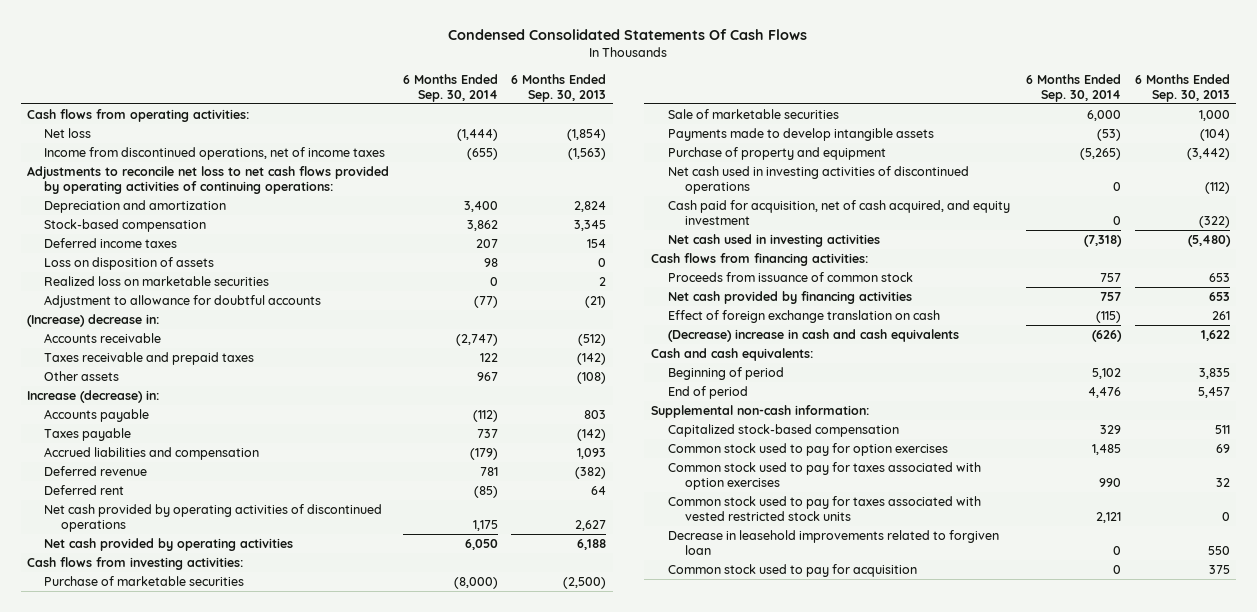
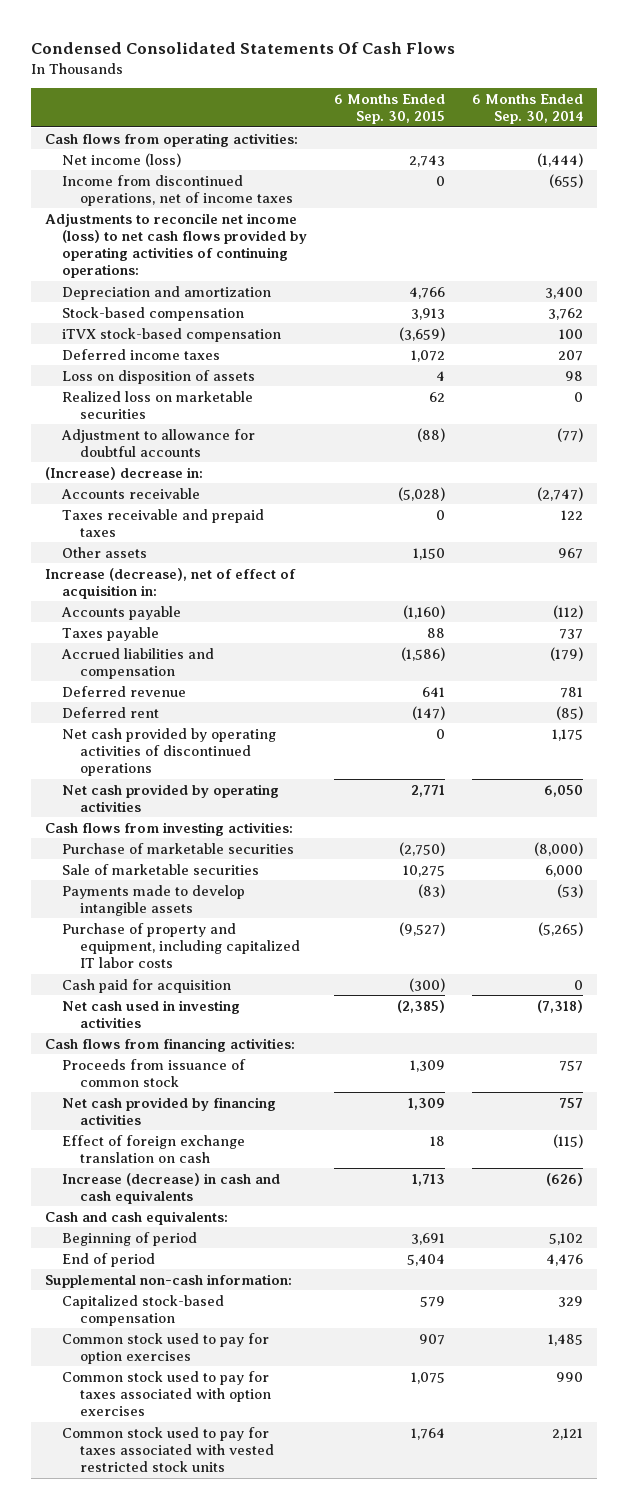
[511,73,607,102] 6 Months Ended Sep. 30, 2013 -> none
none -> [334,93,446,125] 6 Months Ended Sep. 30, 2015
[44,127,92,138] Net loss -> [62,152,182,167] Net income (loss)
[27,165,390,195] Adjustments to reconcile net loss to net cash flows provided by operating activities of continuing operations: -> [44,212,308,279] Adjustments to reconcile net income (loss) to net cash flows provided by operating activities of continuing operations:
[466,219,498,231] 3,862 -> [548,307,584,320] 3,762
none -> [62,327,282,342] iTVX stock-based compensation
[27,389,160,403] Increase (decrease) in: -> [44,567,296,599] Increase (decrease), net of effect of acquisition in:
[667,165,969,195] Net cash used in investing activities of discontinued operations -> none
[667,146,886,160] Purchase of property and equipment -> [62,922,300,969] Purchase of property and equipment, including capitalized IT labor costs
[667,199,1010,226] Cash paid for acquisition, net of cash acquired, and equity investment -> [62,978,232,993] Cash paid for acquisition
[667,328,959,342] (Decrease) increase in cash and cash equivalents -> [62,1172,281,1204] Increase (decrease) in cash and cash equivalents
[667,529,999,556] Decrease in leasehold improvements related to forgiven loan -> none
[667,563,917,577] Common stock used to pay for acquisition -> none

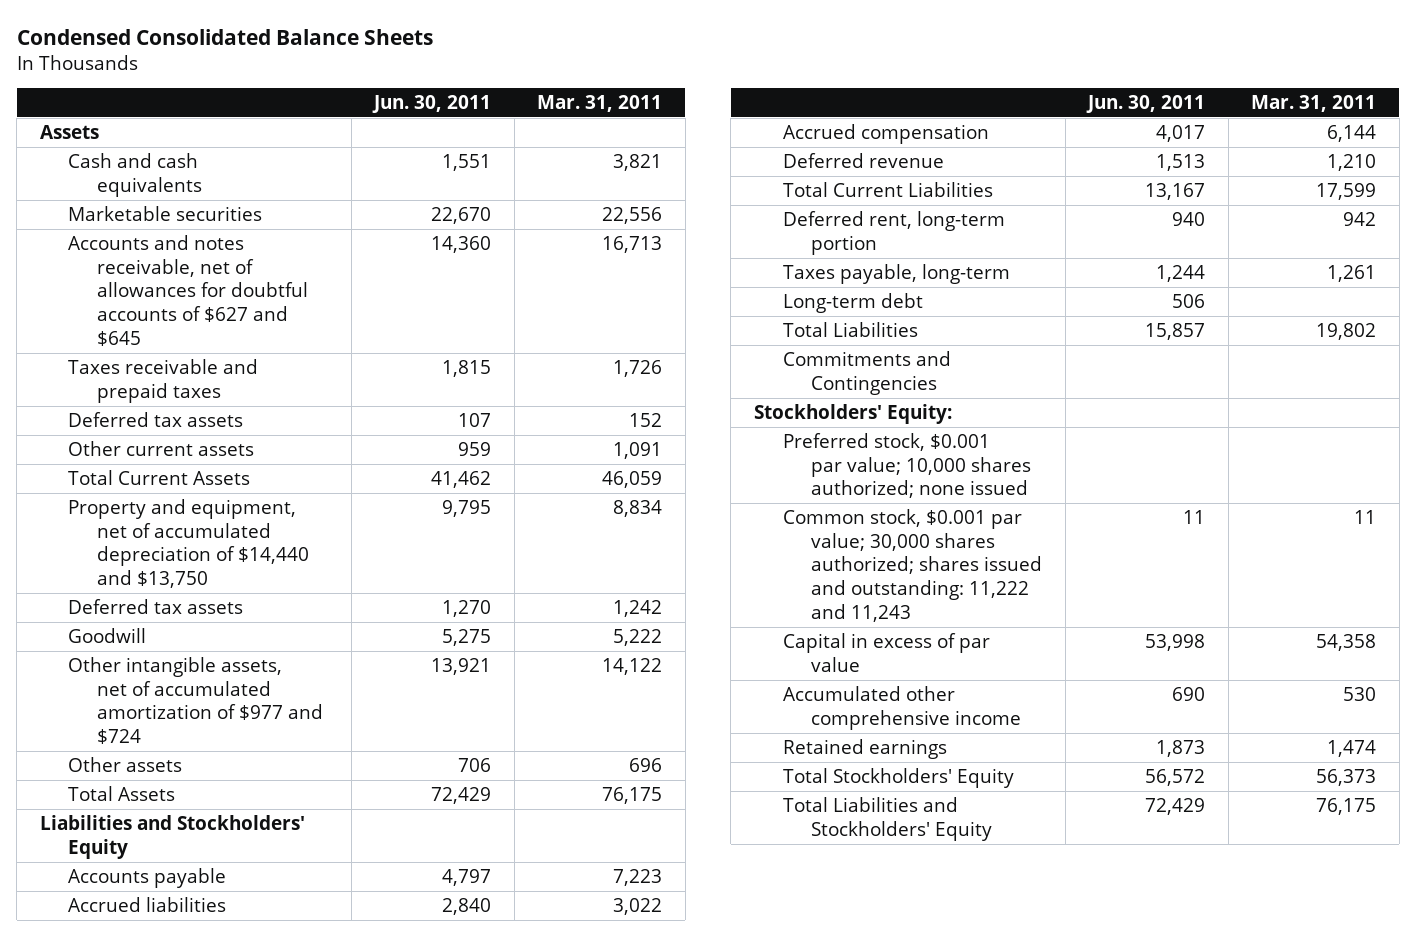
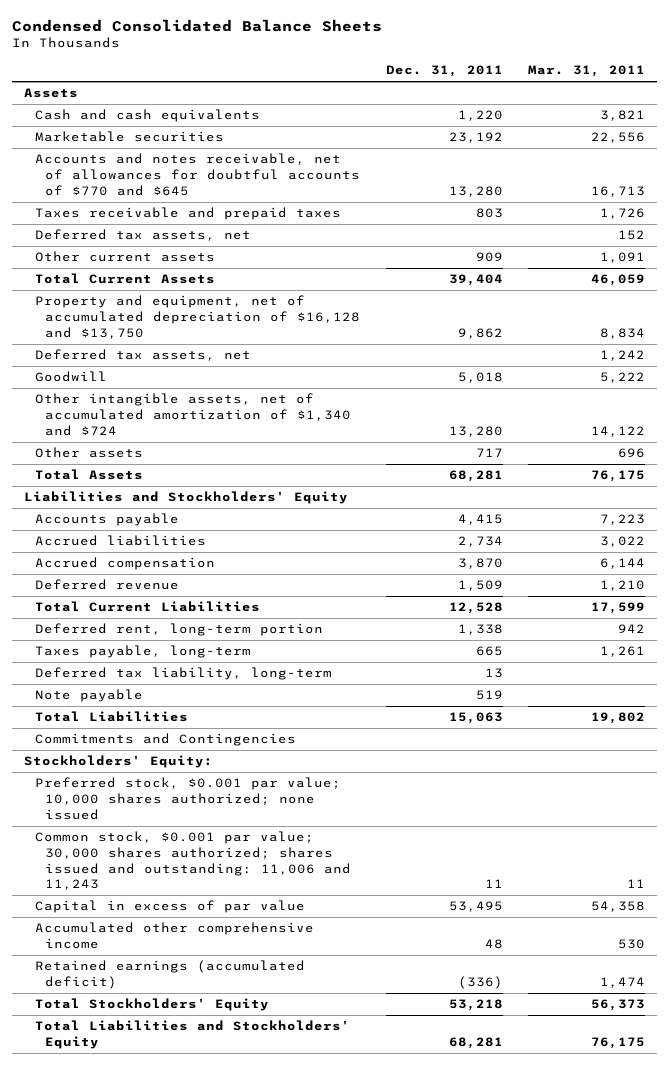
[372,94,492,113] Jun. 30, 2011 -> none
none -> [385,65,503,78] Dec. 31, 2011
[68,234,309,346] Accounts and notes receivable, net of allowances for doubtful accounts of $627 and $645 -> [34,153,361,196] Accounts and notes receivable, net of allowances for doubtful accounts of $770 and $645
[68,411,244,427] Deferred tax assets -> [34,229,251,242] Deferred tax assets, net
[68,498,310,589] Property and equipment, net of accumulated depreciation of $14,440 and $13,750 -> [34,295,361,339] Property and equipment, net of accumulated depreciation of $16,128 and $13,750
[68,598,244,614] Deferred tax assets -> [34,349,251,362] Deferred tax assets, net
[68,656,324,745] Other intangible assets, net of accumulated amortization of $977 and $724 -> [34,393,352,436] Other intangible assets, net of accumulated amortization of $1,340 and $724
[782,292,923,313] Long-term debt -> none
none -> [34,667,332,681] Deferred tax liability, long-term
none -> [34,689,143,703] Note payable
[782,508,1043,622] Common stock, $0.001 par value; 30,000 shares authorized; shares issued and outstanding: 11,222 and 11,243 -> [34,831,352,891] Common stock, $0.001 par value; 30,000 shares authorized; shares issued and outstanding: 11,006 and 11,243
[782,738,947,759] Retained earnings -> [34,960,305,990] Retained earnings (accumulated deficit)

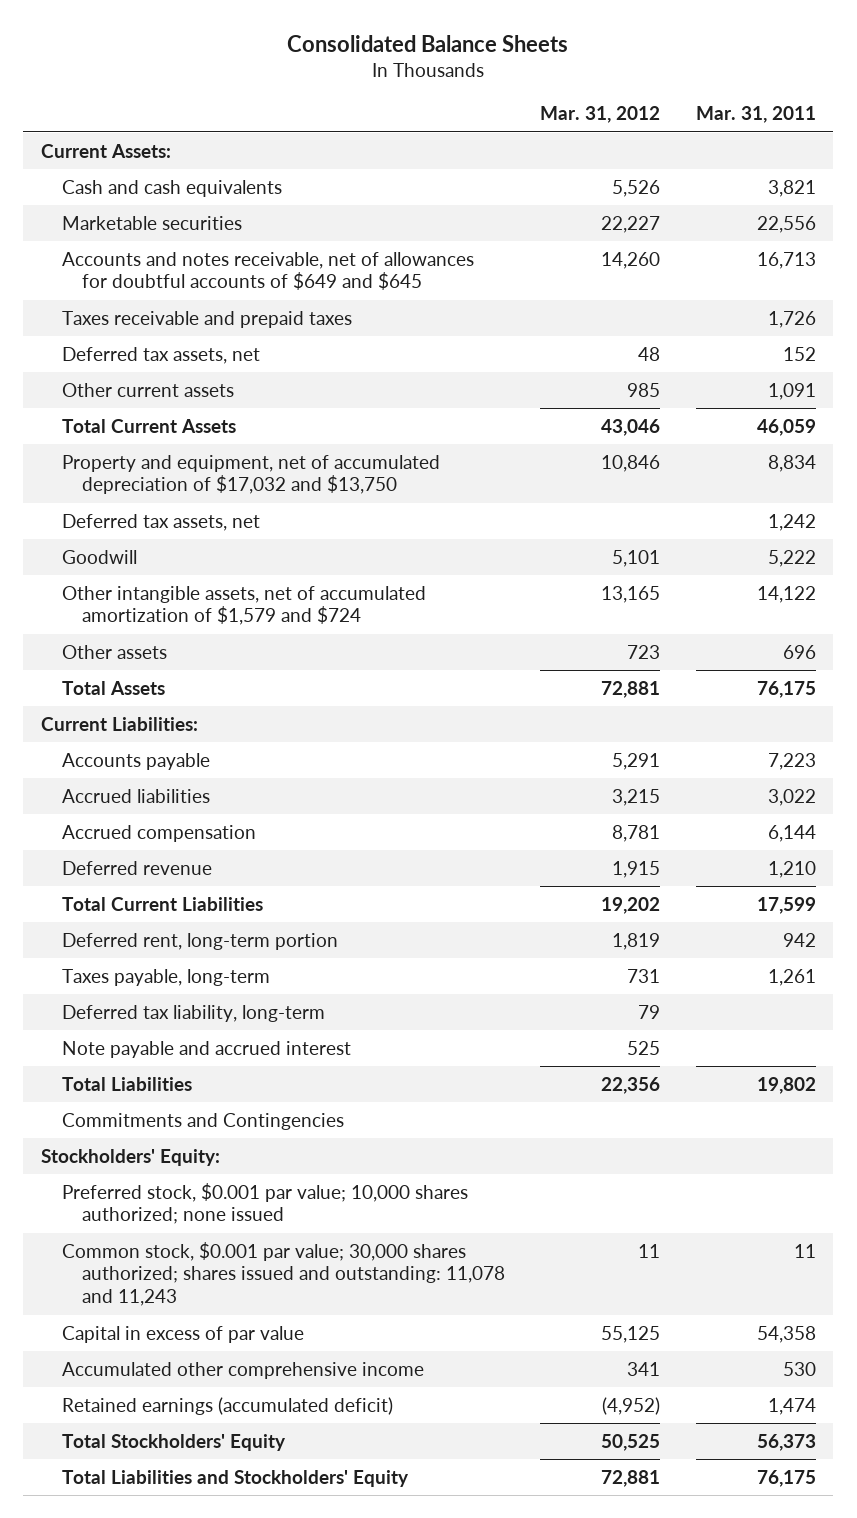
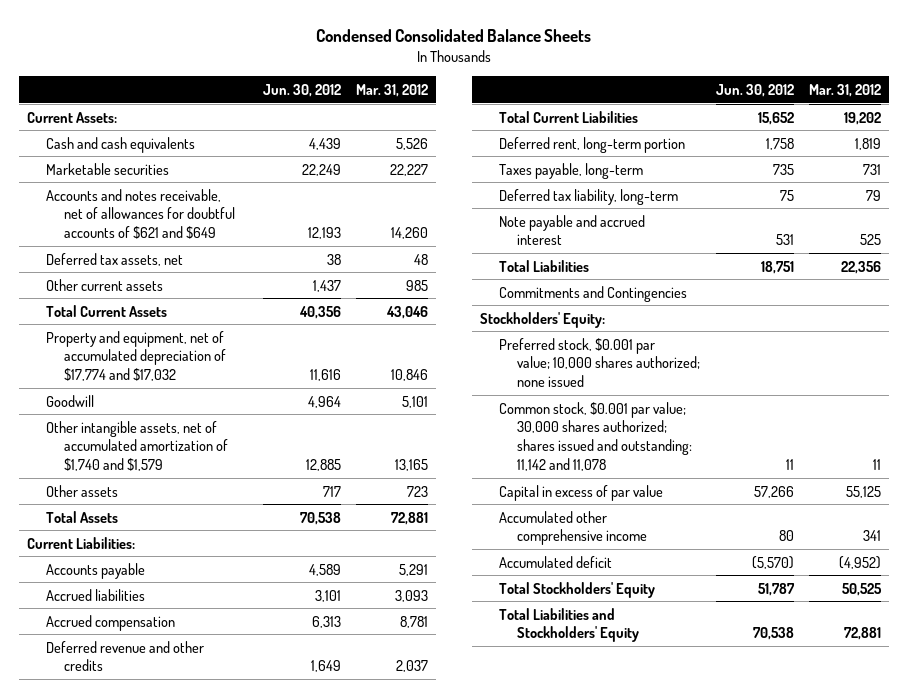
[287,35,569,53] Consolidated Balance Sheets -> [315,28,591,42] Condensed Consolidated Balance Sheets
[695,106,816,124] Mar. 31, 2011 -> none
none -> [262,83,341,97] Jun. 30, 2012
[61,310,352,328] Taxes receivable and prepaid taxes -> none
[61,251,474,291] Accounts and notes receivable, net of allowances for doubtful accounts of $649 and $645 -> [45,188,236,240] Accounts and notes receivable, net of allowances for doubtful accounts of $621 and $649
[61,513,260,531] Deferred tax assets, net -> none
[61,454,440,495] Property and equipment, net of accumulated depreciation of $17,032 and $13,750 -> [45,330,227,382] Property and equipment, net of accumulated depreciation of $17,774 and $17,032
[61,585,426,626] Other intangible assets, net of accumulated amortization of $1,579 and $724 -> [45,420,229,472] Other intangible assets, net of accumulated amortization of $1,740 and $1,579
[612,788,661,806] 3,215 -> [395,589,429,602] 3,093
[61,860,212,875] Deferred revenue -> none
none -> [45,640,204,672] Deferred revenue and other credits
[61,1241,506,1307] Common stock, $0.001 par value; 30,000 shares authorized; shares issued and outstanding: 11,078 and 11,243 -> [498,401,693,471] Common stock, $0.001 par value; 30,000 shares authorized; shares issued and outstanding: 11,142 and 11,078
[61,1396,393,1415] Retained earnings (accumulated deficit) -> [498,555,612,568] Accumulated deficit

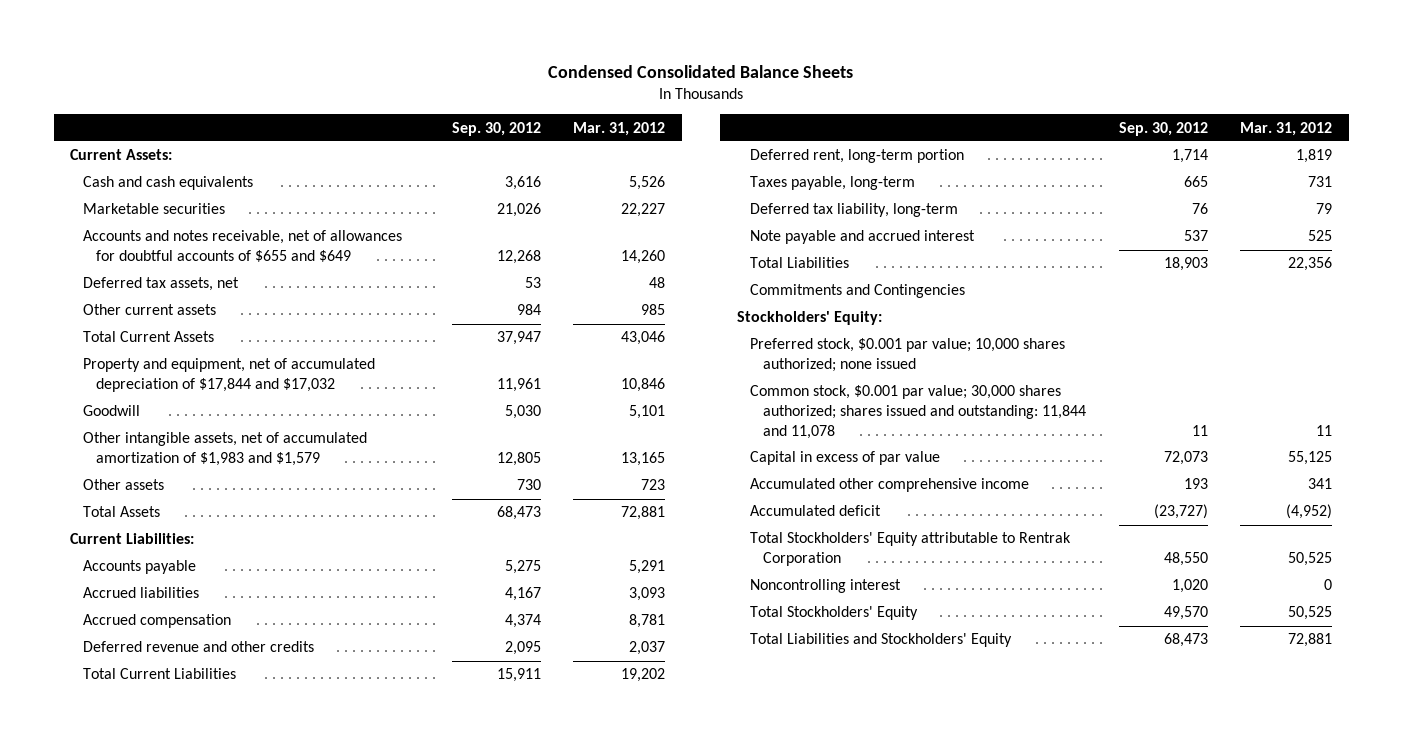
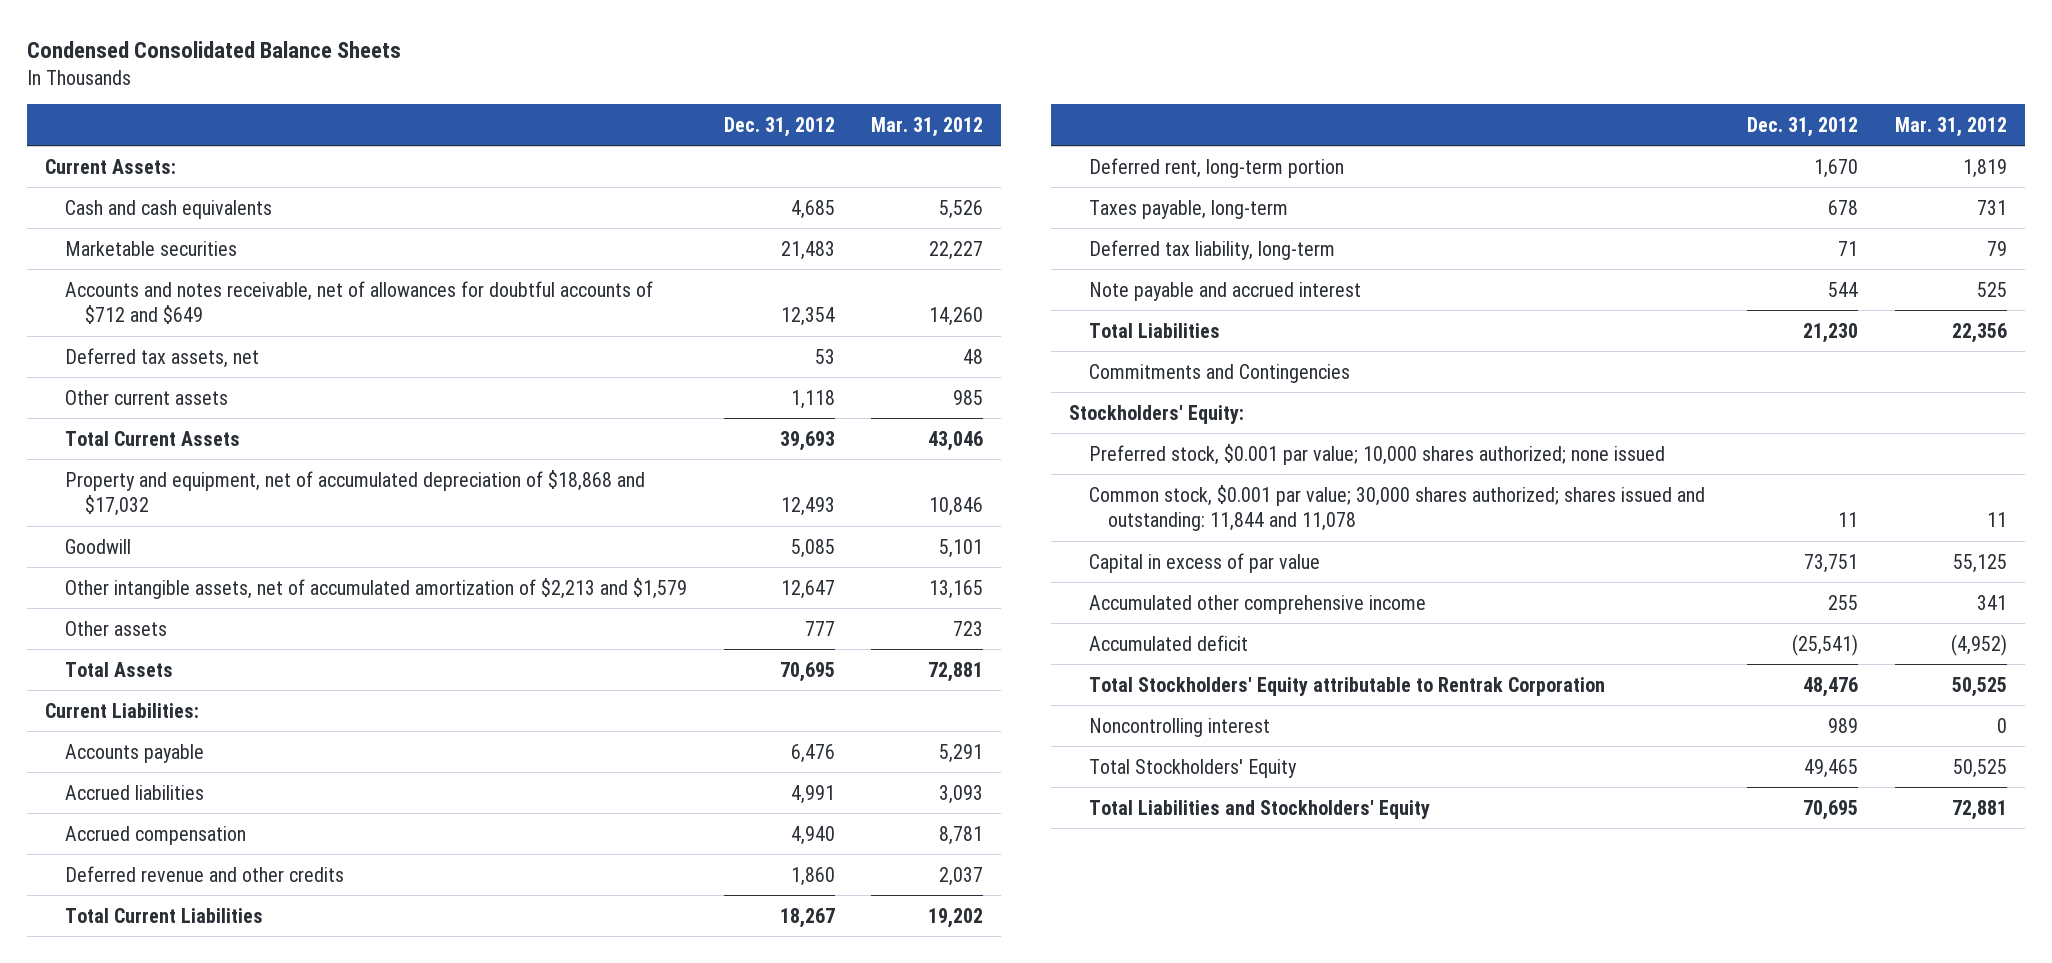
[451,121,541,136] Sep. 30, 2012 -> none
none -> [723,116,835,137] Dec. 31, 2012
[83,230,403,263] Accounts and notes receivable, net of allowances for doubtful accounts of $655 and $649 -> [65,280,654,325] Accounts and notes receivable, net of allowances for doubtful accounts of $712 and $649
[83,358,376,393] Property and equipment, net of accumulated depreciation of $17,844 and $17,032 -> [65,469,646,517] Property and equipment, net of accumulated depreciation of $18,868 and $17,032
[83,432,368,467] Other intangible assets, net of accumulated amortization of $1,983 and $1,579 -> [65,577,688,599] Other intangible assets, net of accumulated amortization of $2,213 and $1,579

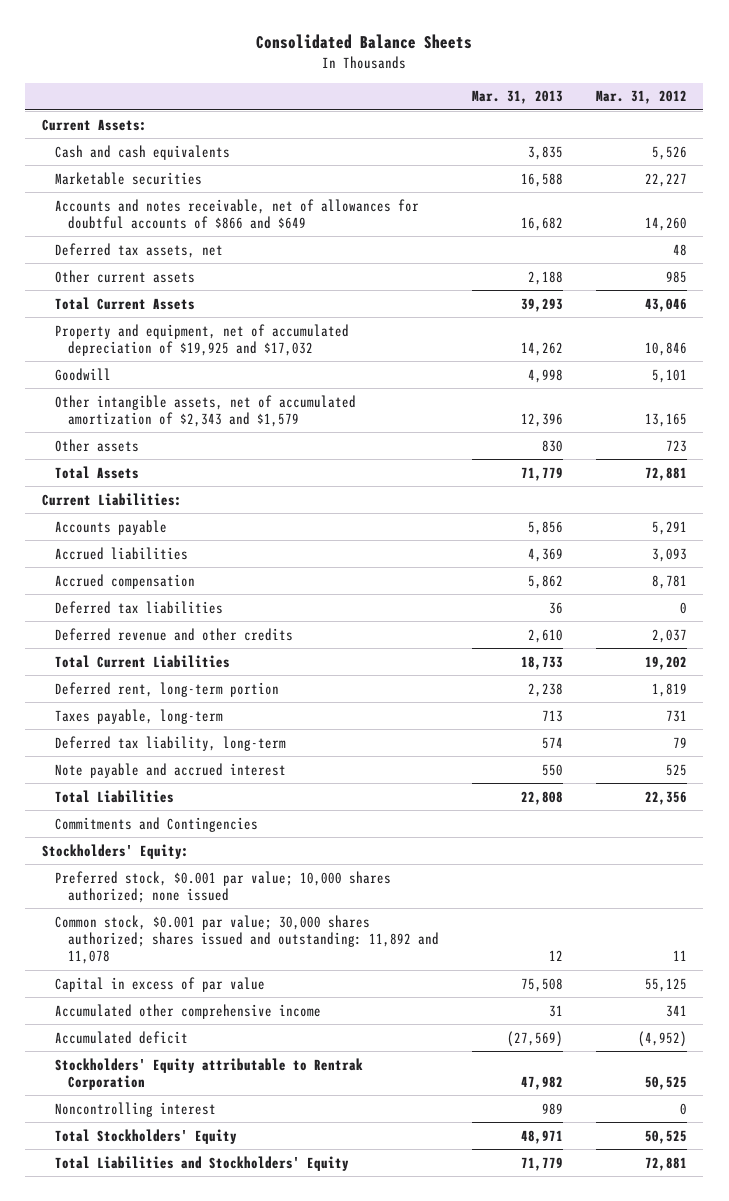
[27,40,402,58] Condensed Consolidated Balance Sheets -> [256,34,473,50] Consolidated Balance Sheets
[723,116,835,137] Dec. 31, 2012 -> none
none -> [471,90,563,105] Mar. 31, 2013
[65,280,654,325] Accounts and notes receivable, net of allowances for doubtful accounts of $712 and $649 -> [54,198,419,229] Accounts and notes receivable, net of allowances for doubtful accounts of $866 and $649
[65,469,646,517] Property and equipment, net of accumulated depreciation of $18,868 and $17,032 -> [54,323,349,356] Property and equipment, net of accumulated depreciation of $19,925 and $17,032
[65,577,688,599] Other intangible assets, net of accumulated amortization of $2,213 and $1,579 -> [54,394,356,427] Other intangible assets, net of accumulated amortization of $2,343 and $1,579
none -> [54,600,223,614] Deferred tax liabilities
[1088,484,1705,532] Common stock, $0.001 par value; 30,000 shares authorized; shares issued and outstanding: 11,844 and 11,078 -> [54,914,439,965] Common stock, $0.001 par value; 30,000 shares authorized; shares issued and outstanding: 11,892 and 11,078
[1088,676,1605,696] Total Stockholders' Equity attributable to Rentrak Corporation -> [54,1057,363,1090] Stockholders' Equity attributable to Rentrak Corporation

